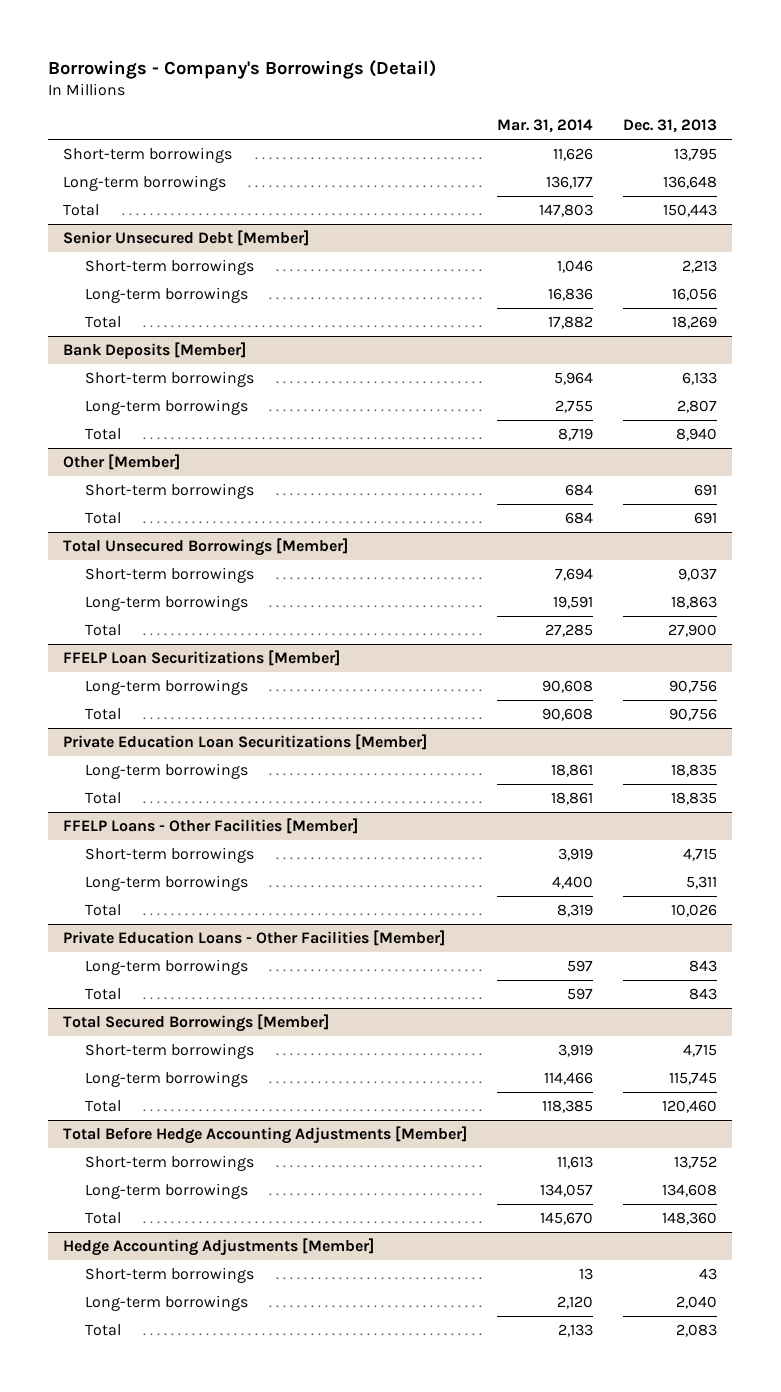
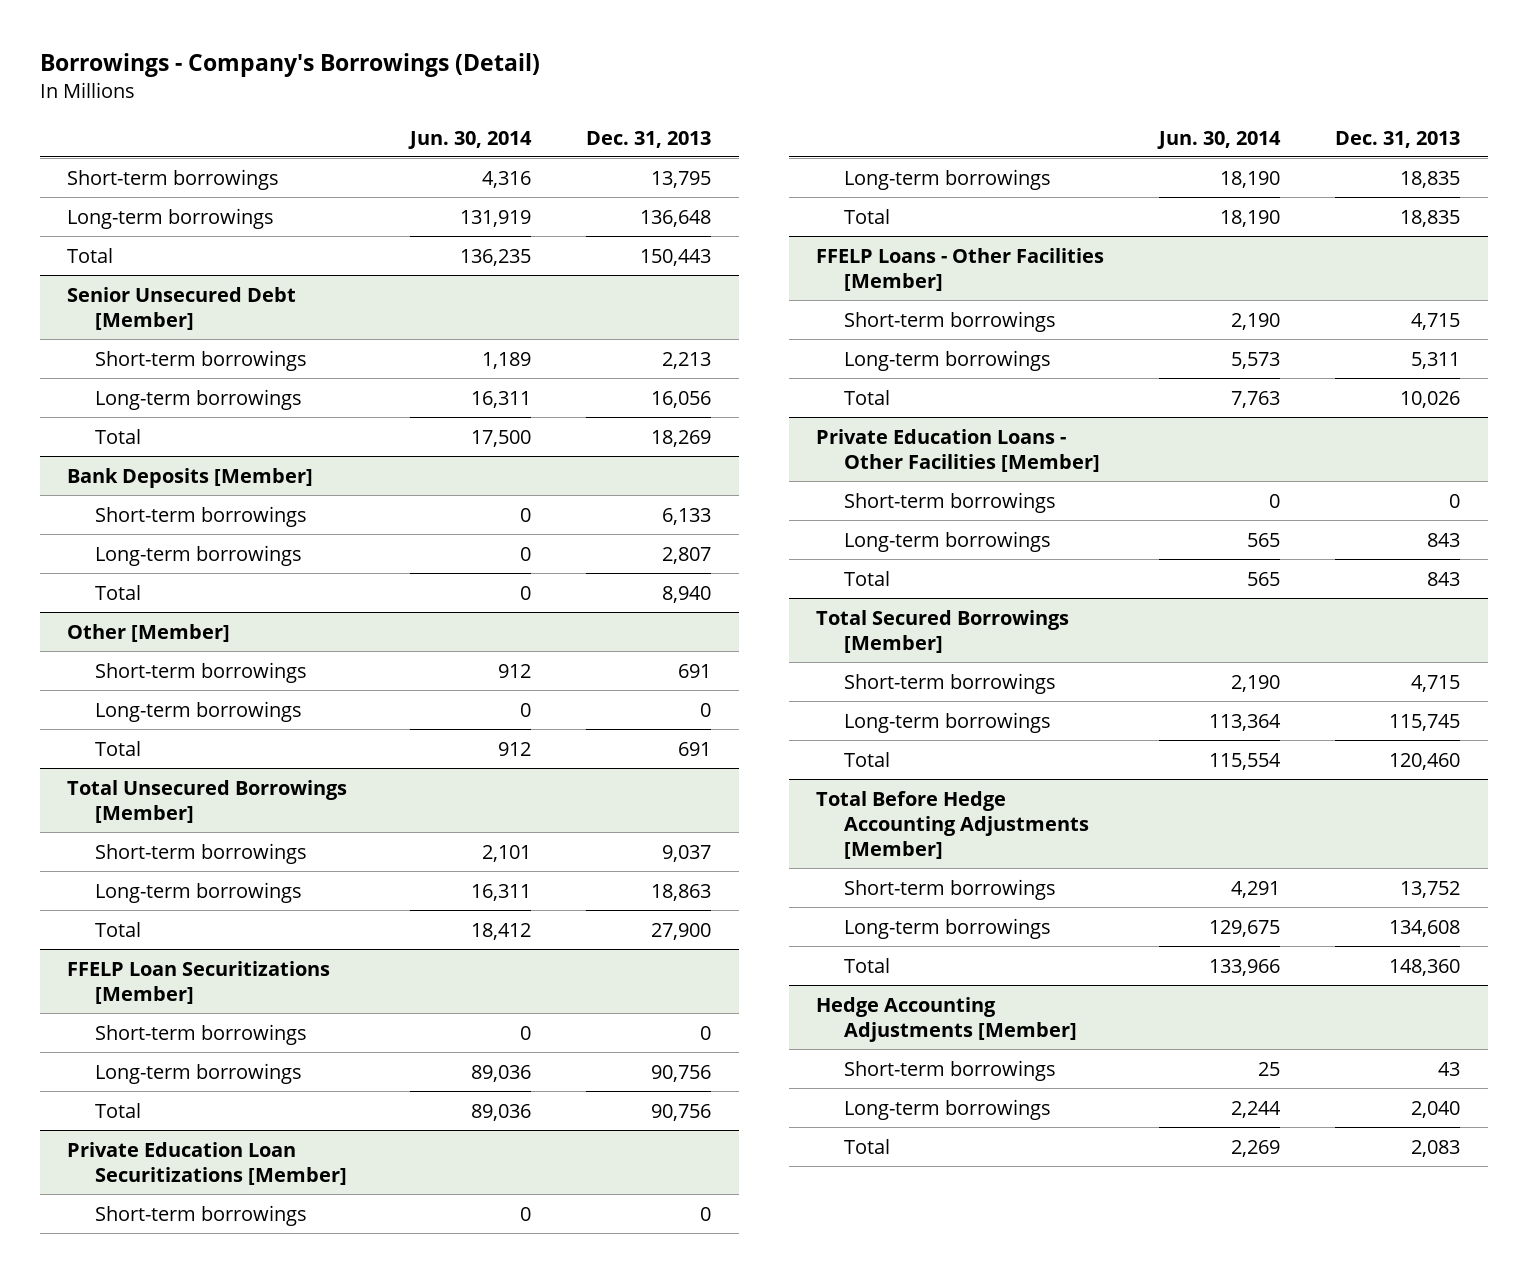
[497,119,594,134] Mar. 31, 2014 -> none
none -> [408,130,533,149] Jun. 30, 2014
none -> [94,700,302,722] Long-term borrowings
none -> [94,1023,307,1045] Short-term borrowings
none -> [94,1204,307,1226] Short-term borrowings
none -> [843,491,1056,513] Short-term borrowings

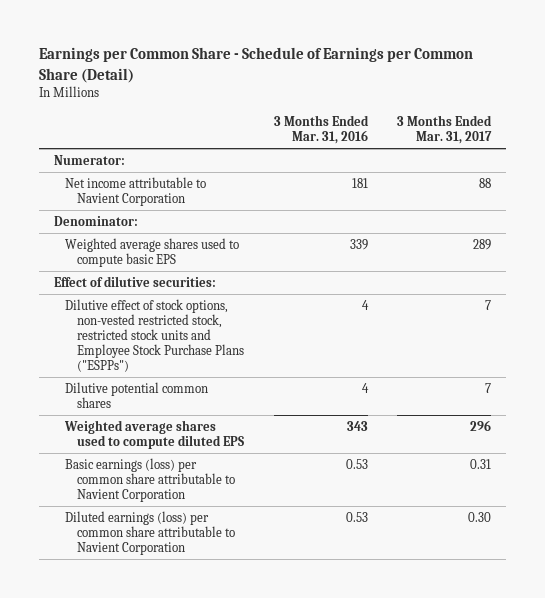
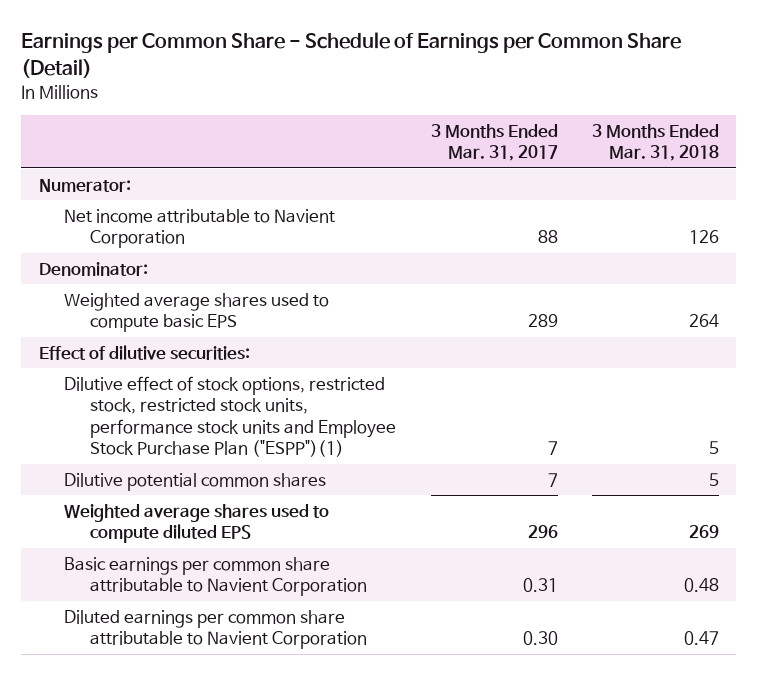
[273,115,369,145] 3 Months Ended Mar. 31, 2016 -> none
none -> [592,123,720,162] 3 Months Ended Mar. 31, 2018
[65,298,245,373] Dilutive effect of stock options, non-vested restricted stock, restricted stock units and Employee Stock Purchase Plans ("ESPPs") -> [64,375,397,458] Dilutive effect of stock options, restricted stock, restricted stock units, performance stock units and Employee Stock Purchase Plan ("ESPP")(1)
[65,457,236,503] Basic earnings (loss) per common share attributable to Navient Corporation -> [64,556,368,597] Basic earnings per common share attributable to Navient Corporation
[65,510,236,556] Diluted earnings (loss) per common share attributable to Navient Corporation -> [64,609,368,650] Diluted earnings per common share attributable to Navient Corporation

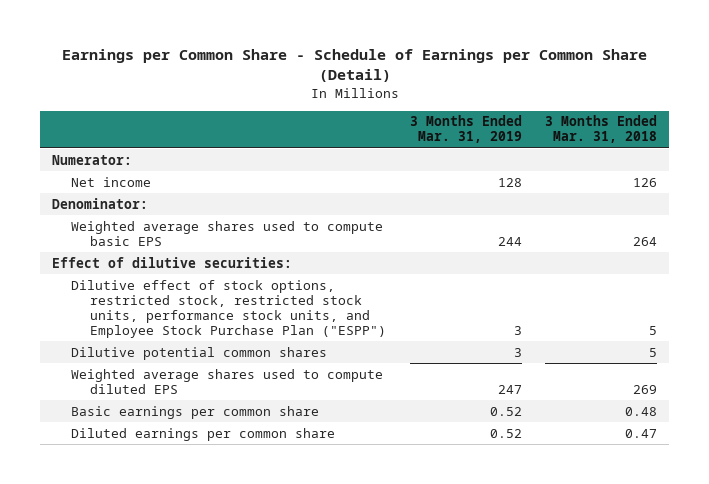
[430,123,558,162] 3 Months Ended Mar. 31, 2017 -> none
none -> [409,115,522,144] 3 Months Ended Mar. 31, 2019
[64,208,336,249] Net income attributable to Navient Corporation -> [70,176,151,187] Net income
[64,375,397,458] Dilutive effect of stock options, restricted stock, restricted stock units, performance stock units and Employee Stock Purchase Plan ("ESPP")(1) -> [70,279,386,338] Dilutive effect of stock options, restricted stock, restricted stock units, performance stock units, and Employee Stock Purchase Plan ("ESPP")
[64,556,368,597] Basic earnings per common share attributable to Navient Corporation -> [70,405,319,419] Basic earnings per common share
[64,609,368,650] Diluted earnings per common share attributable to Navient Corporation -> [70,427,335,441] Diluted earnings per common share

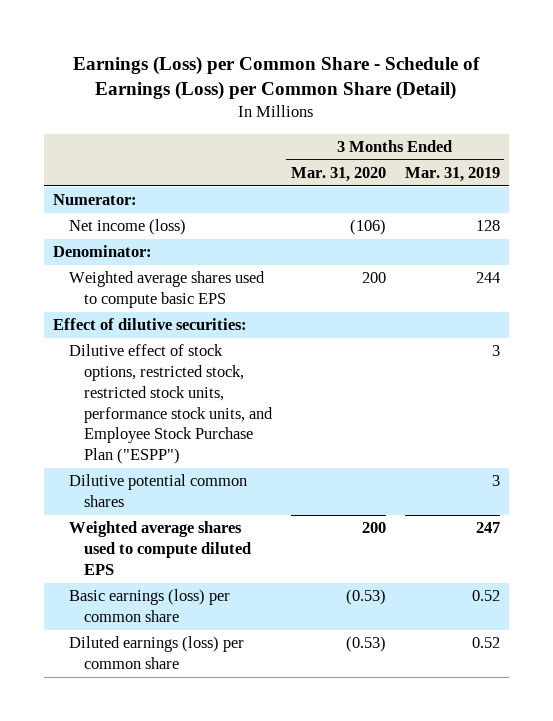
[61,49,647,83] Earnings per Common Share - Schedule of Earnings per Common Share (Detail) -> [73,55,481,101] Earnings (Loss) per Common Share - Schedule of Earnings (Loss) per Common Share (Detail)
[545,115,658,144] 3 Months Ended Mar. 31, 2018 -> none
none -> [290,166,386,182] Mar. 31, 2020
[70,176,151,187] Net income -> [68,219,186,236] Net income (loss)
[70,405,319,419] Basic earnings per common share -> [68,589,230,623] Basic earnings (loss) per common share
[70,427,335,441] Diluted earnings per common share -> [68,636,244,670] Diluted earnings (loss) per common share

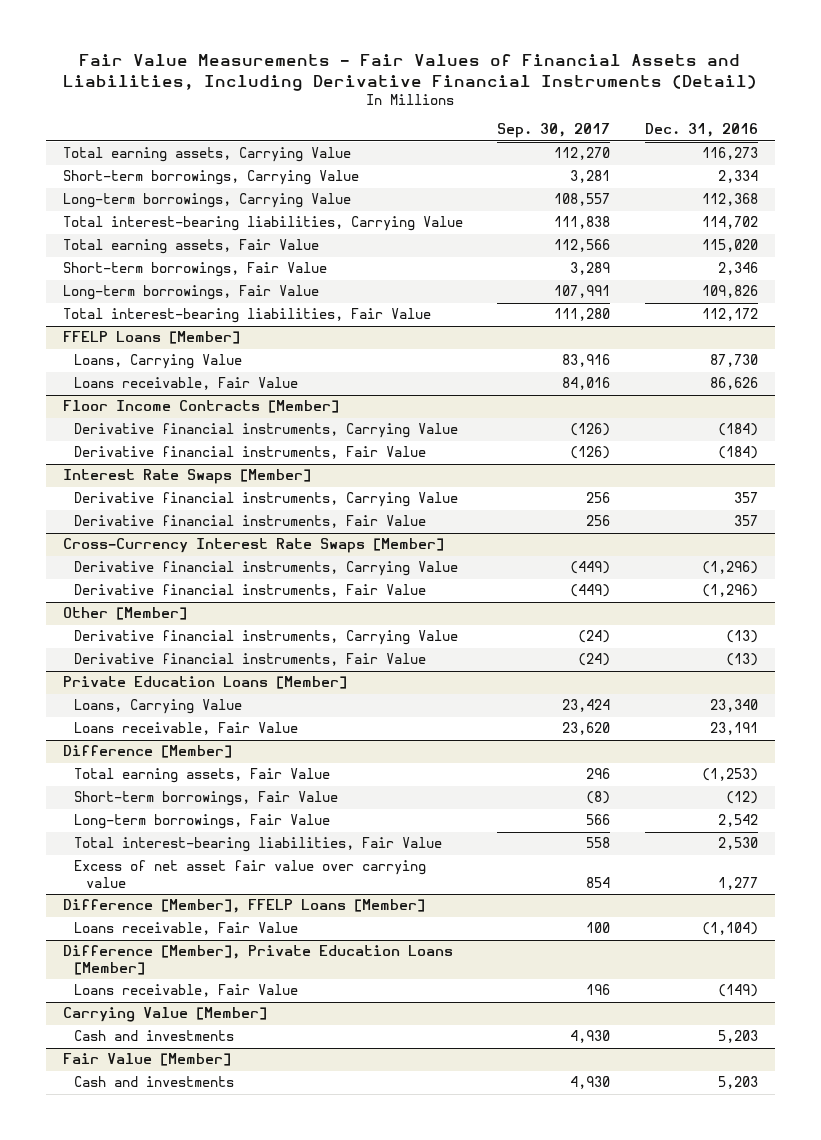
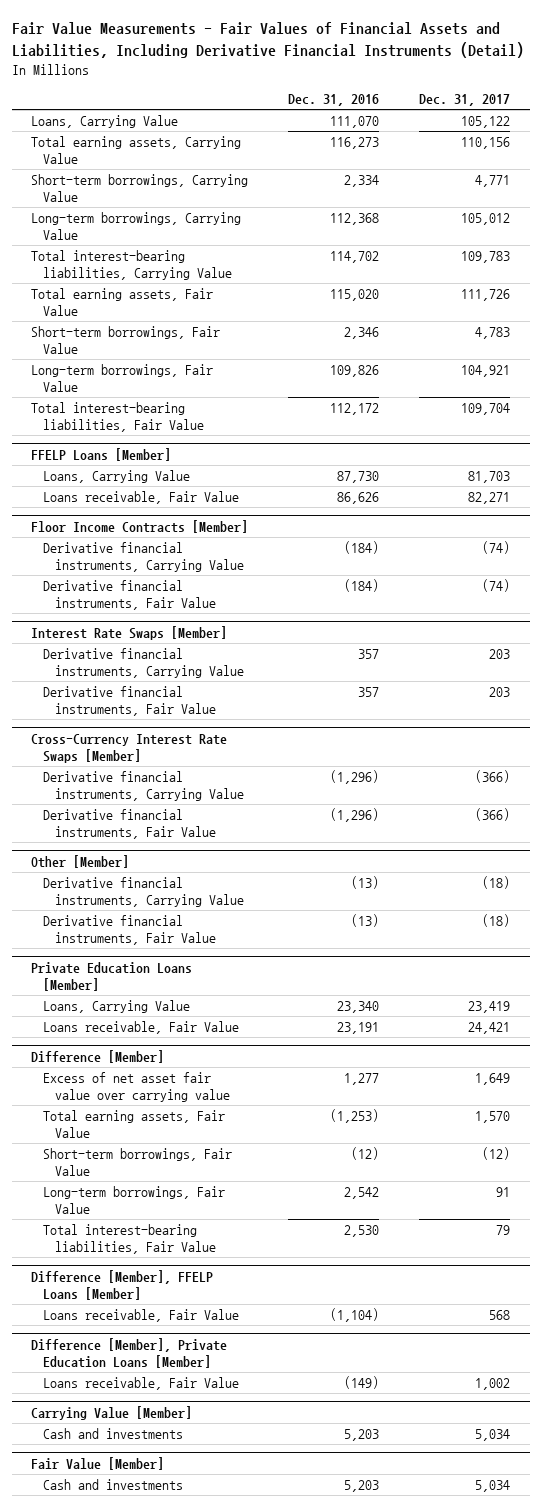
[497,123,611,139] Sep. 30, 2017 -> none
none -> [419,94,511,107] Dec. 31, 2017
none -> [31,115,179,129] Loans, Carrying Value
[74,860,427,888] Excess of net asset fair value over carrying value -> [43,1072,230,1103] Excess of net asset fair value over carrying value

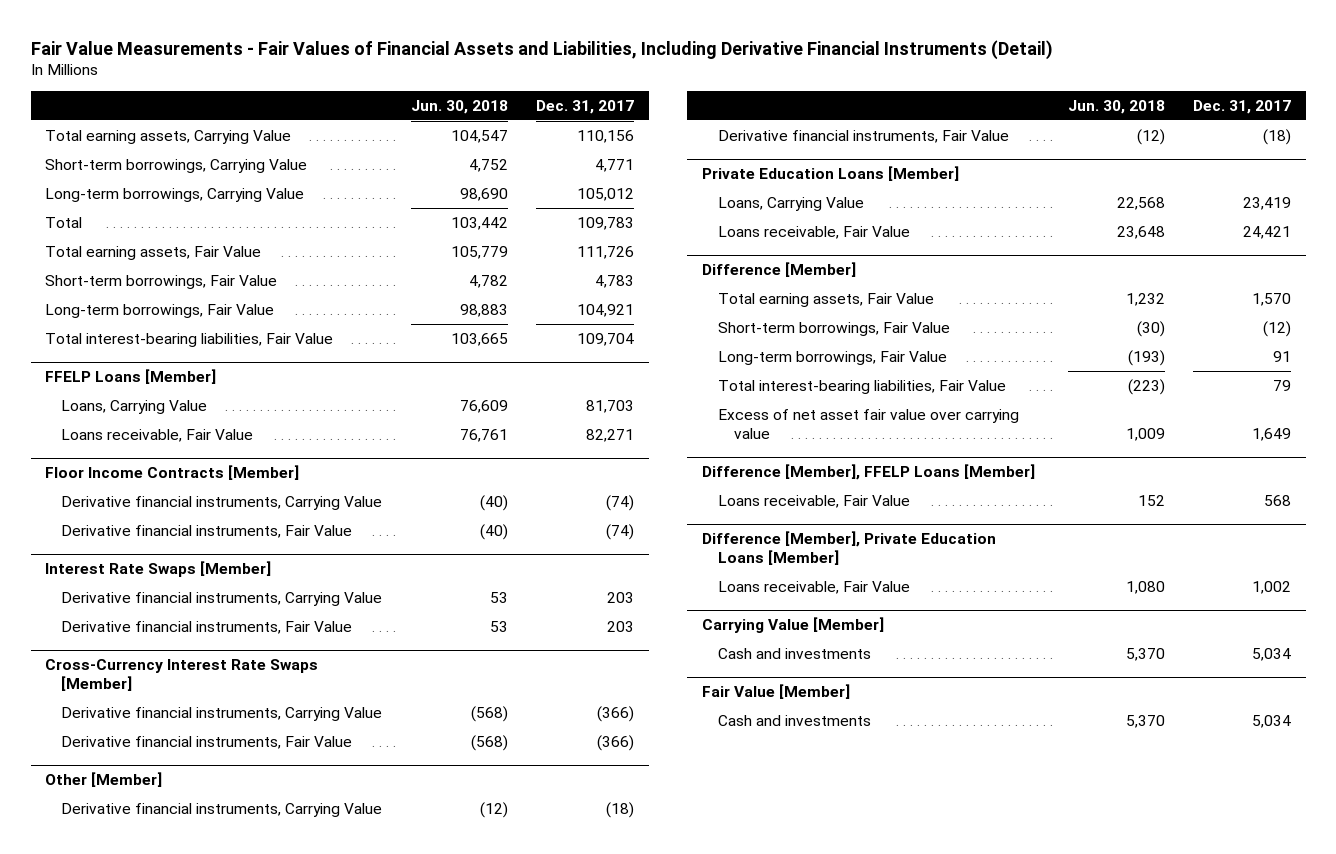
[288,94,380,107] Dec. 31, 2016 -> none
none -> [410,99,508,114] Jun. 30, 2018
[31,115,179,129] Loans, Carrying Value -> none
[31,250,233,281] Total interest-bearing liabilities, Carrying Value -> [44,216,82,228] Total
[43,1072,230,1103] Excess of net asset fair value over carrying value -> [717,408,1019,439] Excess of net asset fair value over carrying value

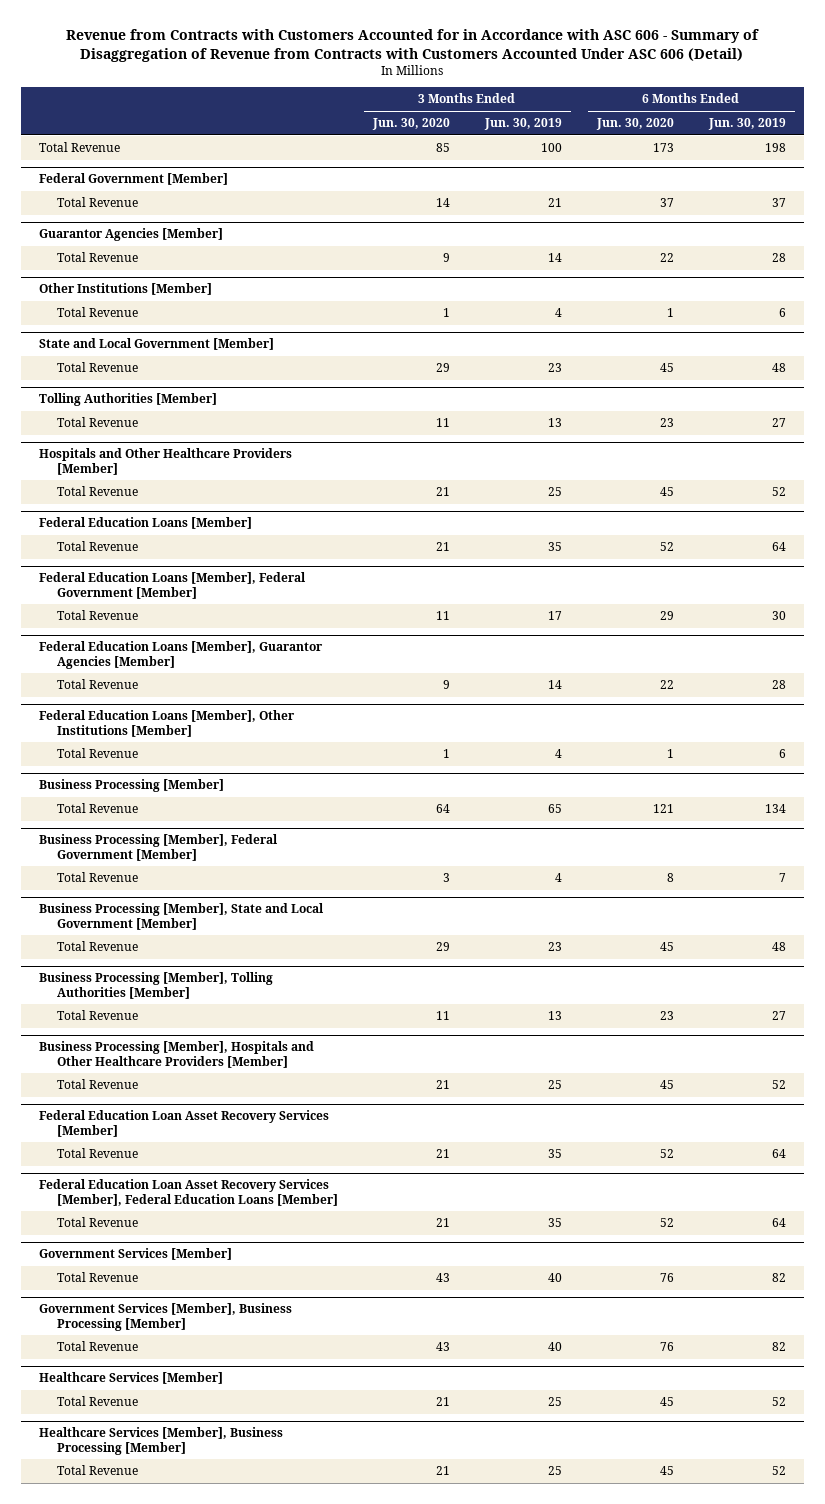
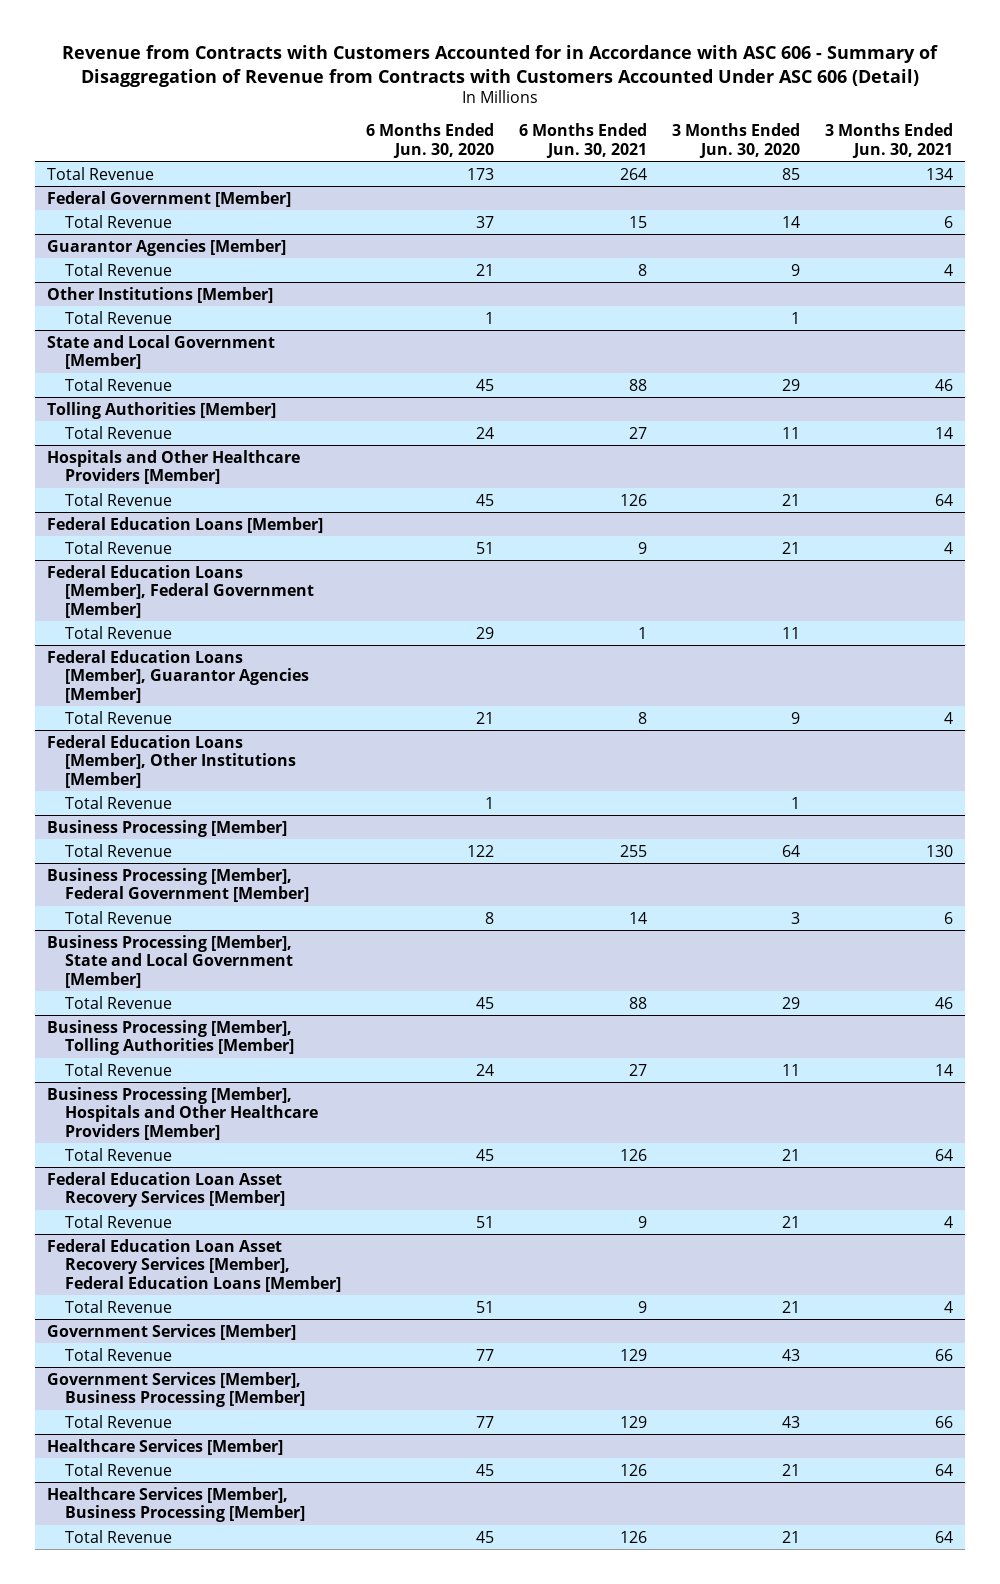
[483,118,562,131] Jun. 30, 2019 -> none
[708,118,787,131] Jun. 30, 2019 -> none
none -> [518,123,647,158] 6 Months Ended Jun. 30, 2021
none -> [824,123,953,158] 3 Months Ended Jun. 30, 2021
[659,253,674,263] 22 -> [475,263,494,276] 21
[659,418,674,428] 23 -> [475,426,494,439] 24
[659,542,674,552] 52 -> [475,541,494,554] 51
[659,680,674,690] 22 -> [475,711,494,724] 21
[652,804,674,814] 121 -> [466,844,494,857] 122
[659,1011,674,1021] 23 -> [475,1063,494,1076] 24
[659,1149,674,1159] 52 -> [475,1215,494,1228] 51
[659,1218,674,1228] 52 -> [475,1300,494,1313] 51
[659,1273,674,1283] 76 -> [475,1348,494,1361] 77
[659,1342,674,1352] 76 -> [475,1415,494,1428] 77

